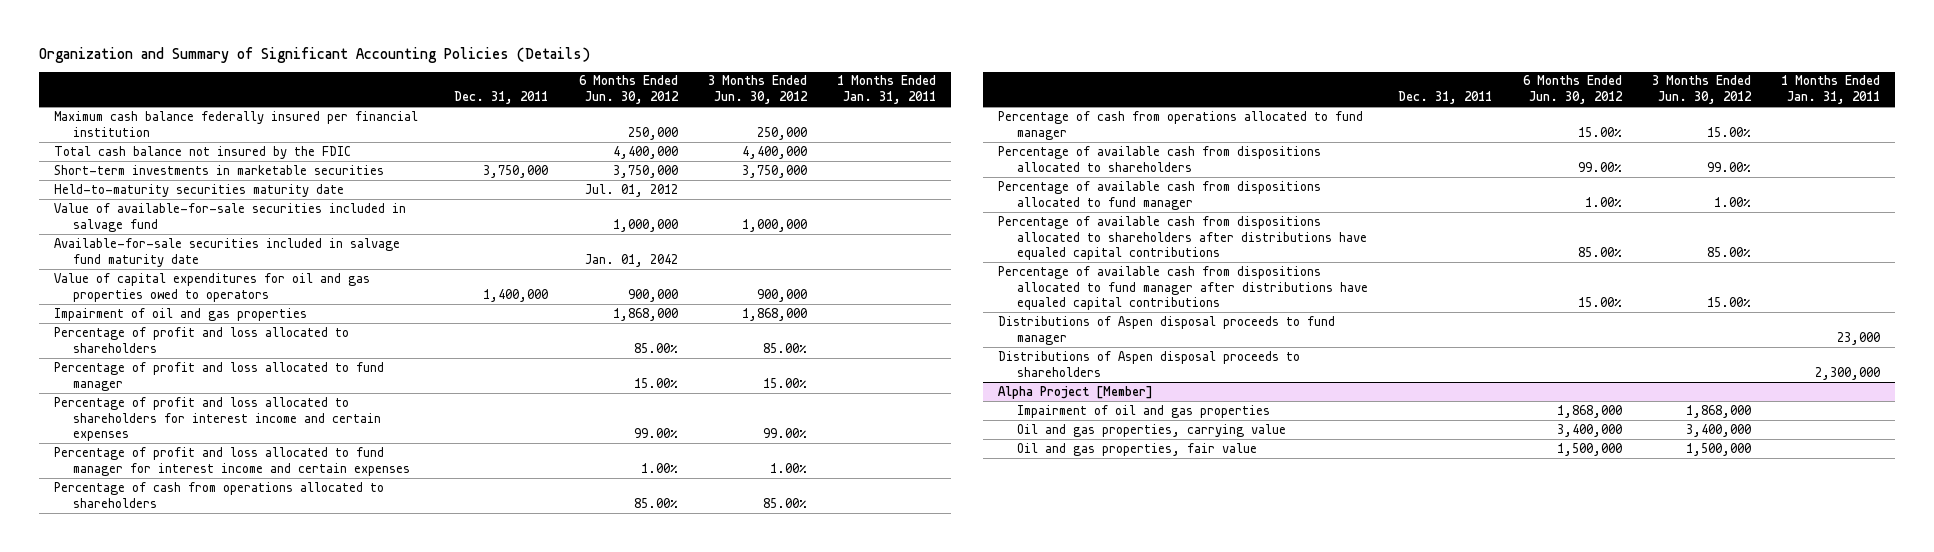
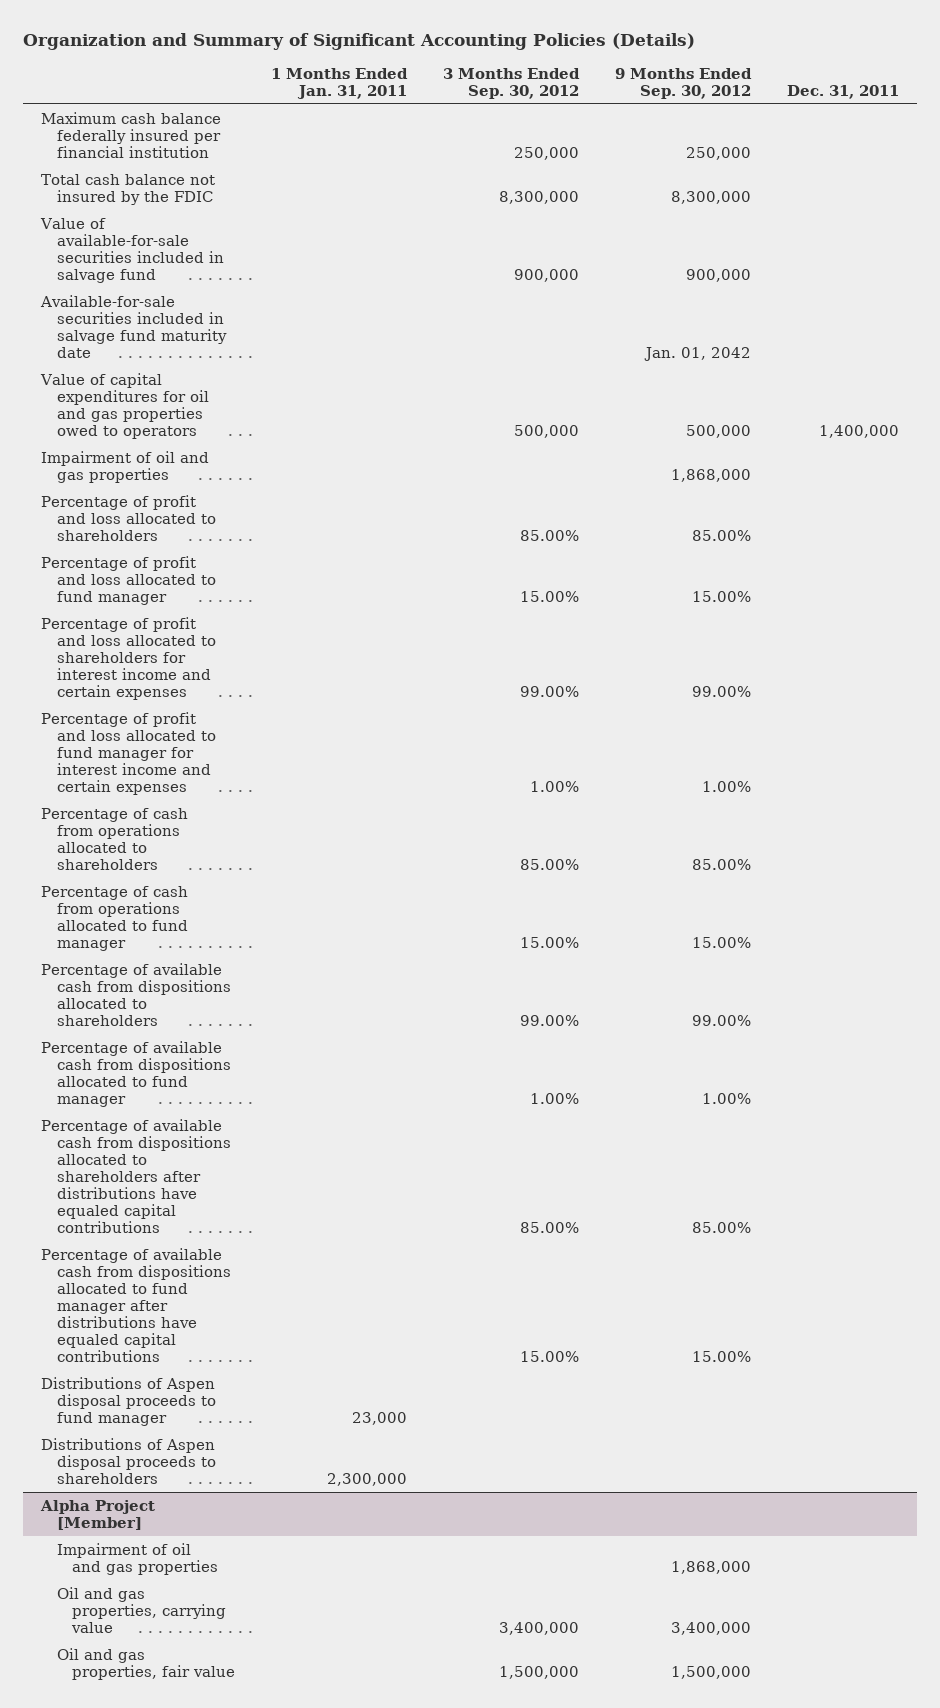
[578,75,679,105] 6 Months Ended Jun. 30, 2012 -> none
[707,75,808,105] 3 Months Ended Jun. 30, 2012 -> none
none -> [443,67,581,99] 3 Months Ended Sep. 30, 2012
none -> [615,67,753,99] 9 Months Ended Sep. 30, 2012
[54,164,385,175] Short-term investments in marketable securities -> none
[54,183,345,197] Held-to-maturity securities maturity date -> none

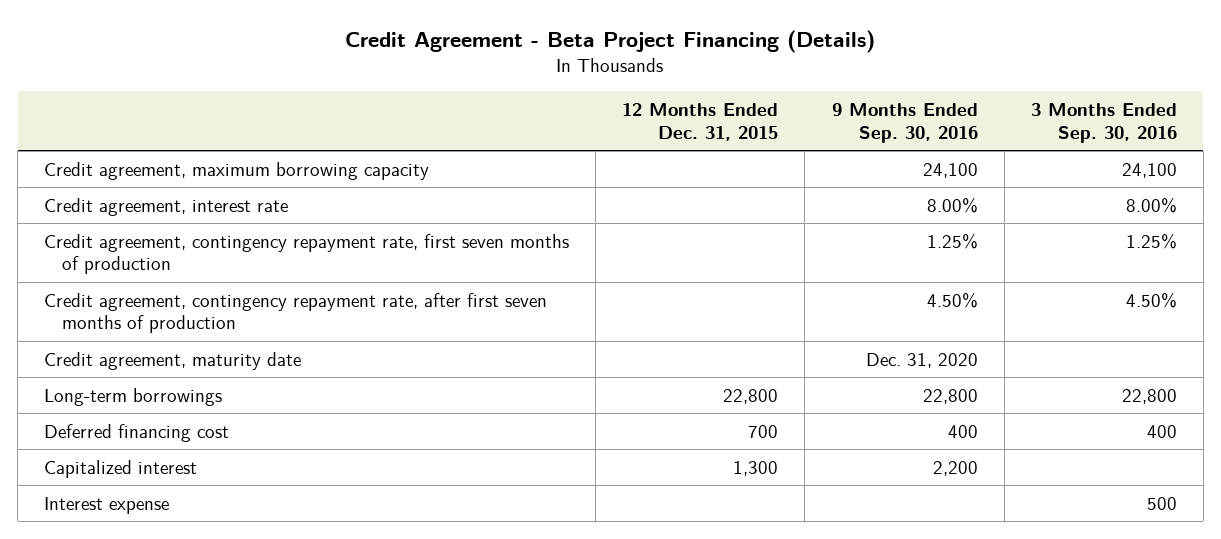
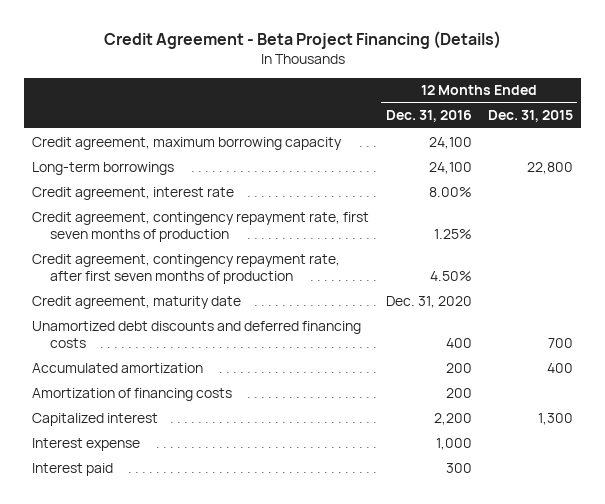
[831,102,978,143] 9 Months Ended Sep. 30, 2016 -> none
[1030,102,1177,143] 3 Months Ended Sep. 30, 2016 -> none
none -> [385,110,472,123] Dec. 31, 2016
[44,387,223,406] Long-term borrowings -> [32,161,175,175] Long-term borrowings
[44,423,230,442] Deferred financing cost -> none
none -> [32,320,362,348] Unamortized debt discounts and deferred financing costs
none -> [32,362,204,373] Accumulated amortization
none -> [32,387,233,401] Amortization of financing costs
none -> [32,462,114,476] Interest paid

